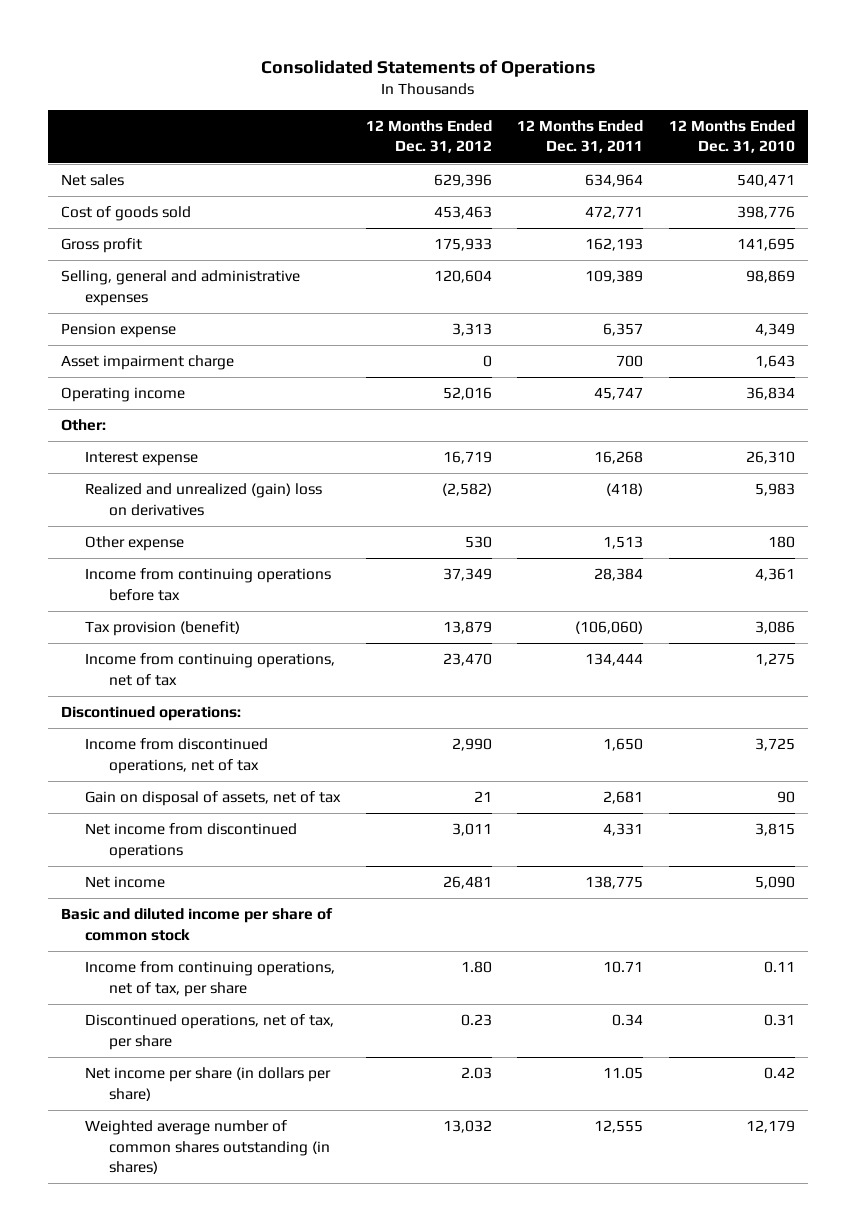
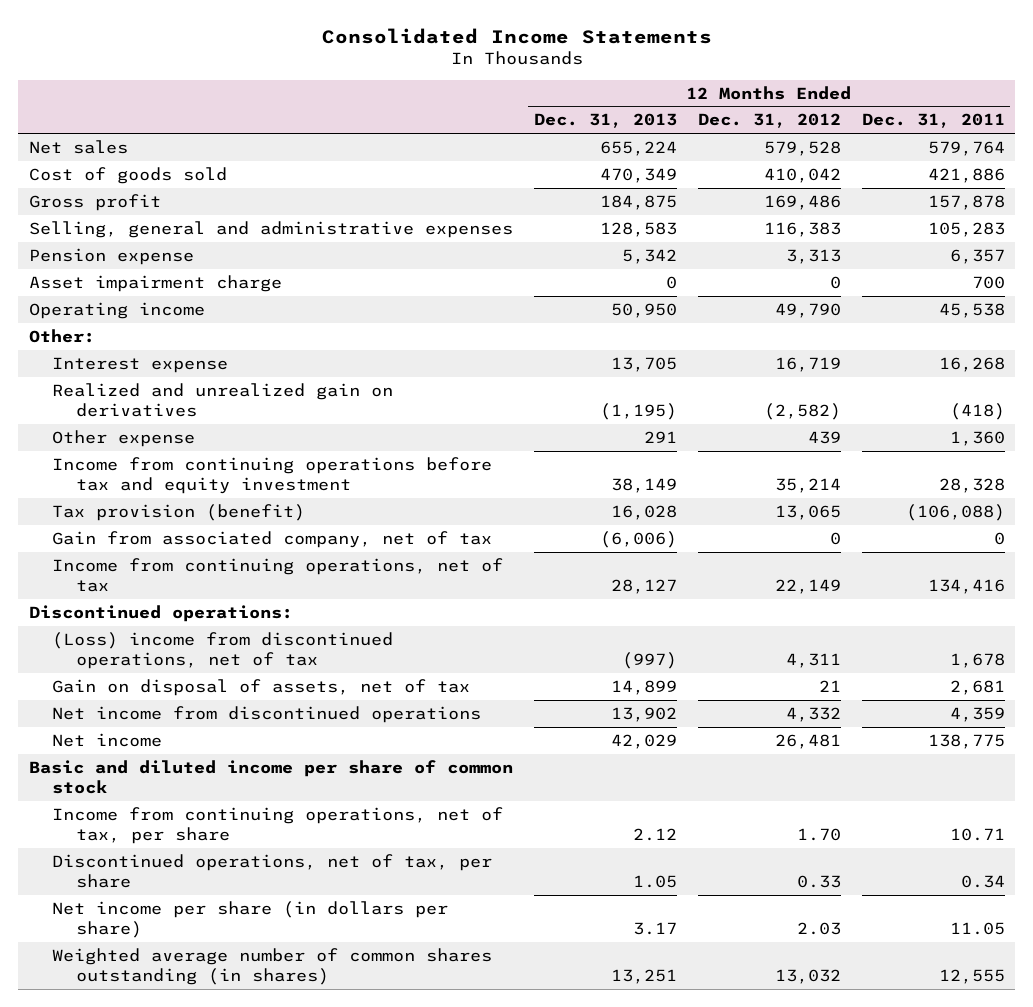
[261,59,596,77] Consolidated Statements of Operations -> [321,27,712,44] Consolidated Income Statements
[669,119,796,154] 12 Months Ended Dec. 31, 2010 -> none
none -> [533,113,677,129] Dec. 31, 2013
[433,174,492,188] 629,396 -> [763,140,841,156] 579,528
[585,174,644,188] 634,964 -> [927,140,1005,156] 579,764
[433,206,492,220] 453,463 -> [763,167,841,183] 410,042
[585,206,644,220] 472,771 -> [927,167,1005,183] 421,886
[433,238,492,252] 175,933 -> [763,194,841,210] 169,486
[585,238,644,252] 162,193 -> [927,194,1005,210] 157,878
[433,270,492,284] 120,604 -> [763,221,841,237] 116,383
[585,270,644,284] 109,389 -> [927,221,1005,237] 105,283
[442,387,492,401] 52,016 -> [774,302,841,318] 49,790
[594,387,644,401] 45,747 -> [938,302,1005,318] 45,538
[85,483,323,516] Realized and unrealized (gain) loss on derivatives -> [52,382,394,417] Realized and unrealized gain on derivatives
[464,536,492,549] 530 -> [807,430,841,444] 439
[603,536,644,550] 1,513 -> [949,430,1005,446] 1,360
[85,568,332,601] Income from continuing operations before tax -> [52,456,493,494] Income from continuing operations before tax and equity investment
[442,568,492,582] 37,349 -> [774,477,841,493] 35,214
[594,568,644,582] 28,384 -> [938,477,1005,493] 28,328
[442,621,492,635] 13,879 -> [774,504,841,520] 13,065
[575,621,644,635] (106,060) -> [905,503,1005,521] (106,088)
none -> [52,530,493,548] Gain from associated company, net of tax
[442,653,492,667] 23,470 -> [774,578,841,594] 22,149
[585,653,644,667] 134,444 -> [927,578,1005,594] 134,416
[85,738,269,774] Income from discontinued operations, net of tax -> [52,631,394,669] (Loss) income from discontinued operations, net of tax
[451,738,492,752] 2,990 -> [785,652,841,668] 4,311
[603,738,644,752] 1,650 -> [949,652,1005,668] 1,678
[451,823,492,837] 3,011 -> [785,706,841,722] 4,332
[603,823,644,837] 4,331 -> [949,706,1005,722] 4,359
[460,961,492,974] 1.80 -> [796,827,841,841] 1.70
[460,1014,492,1027] 0.23 -> [796,874,841,888] 0.33

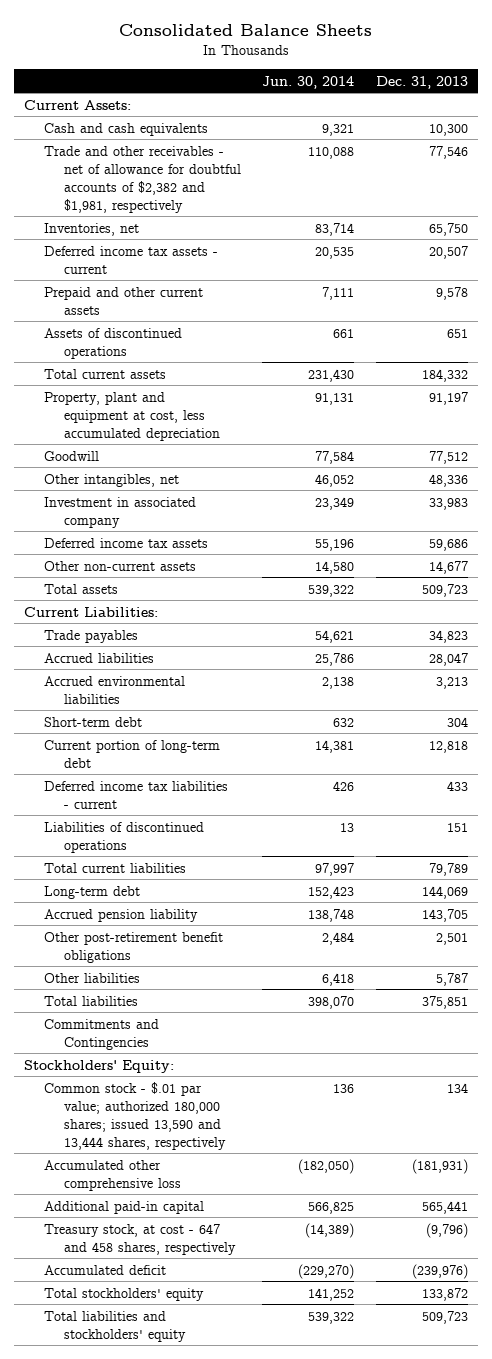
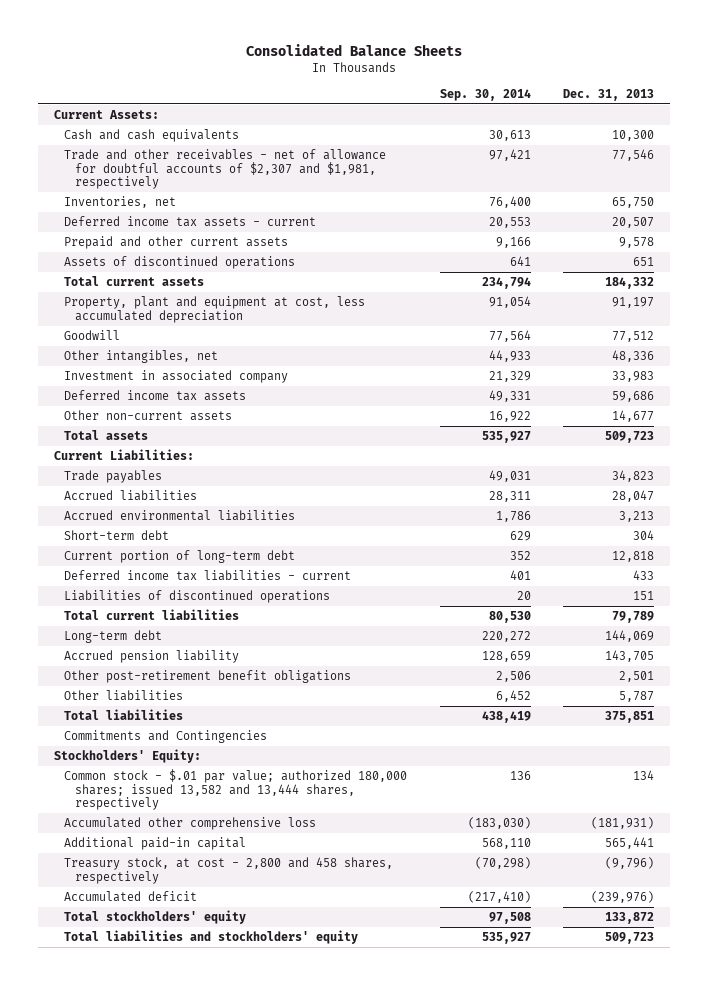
[262,75,355,89] Jun. 30, 2014 -> none
none -> [439,88,531,101] Sep. 30, 2014
[44,145,241,213] Trade and other receivables - net of allowance for doubtful accounts of $2,382 and $1,981, respectively -> [64,149,387,190] Trade and other receivables - net of allowance for doubtful accounts of $2,307 and $1,981, respectively
[44,1081,226,1150] Common stock - $.01 par value; authorized 180,000 shares; issued 13,590 and 13,444 shares, respectively -> [64,769,408,811] Common stock - $.01 par value; authorized 180,000 shares; issued 13,582 and 13,444 shares, respectively
[44,1223,236,1255] Treasury stock, at cost - 647 and 458 shares, respectively -> [64,857,394,884] Treasury stock, at cost - 2,800 and 458 shares, respectively

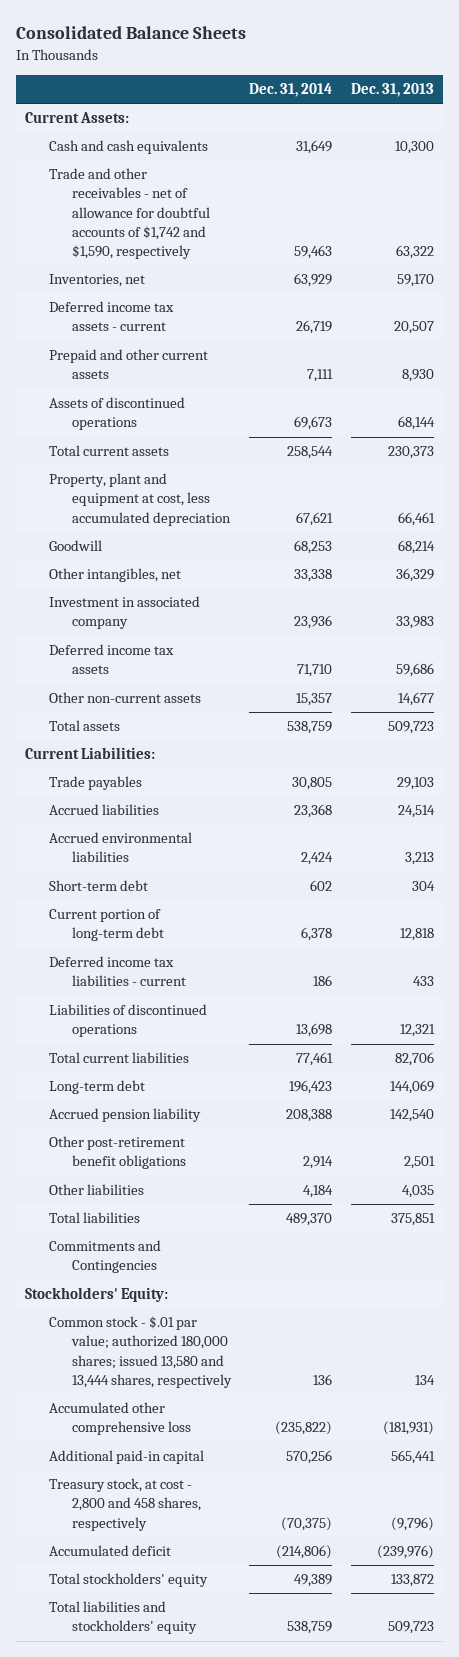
[439,88,531,101] Sep. 30, 2014 -> none
none -> [249,83,333,98] Dec. 31, 2014
[64,149,387,190] Trade and other receivables - net of allowance for doubtful accounts of $2,307 and $1,981, respectively -> [48,168,211,259] Trade and other receivables - net of allowance for doubtful accounts of $1,742 and $1,590, respectively
[612,149,655,162] 77,546 -> [395,244,434,259] 63,322
[612,197,655,209] 65,750 -> [396,274,434,288] 59,170
[619,237,655,249] 9,578 -> [401,369,434,383] 8,930
[633,257,655,267] 651 -> [397,416,435,431] 68,144
[605,277,655,290] 184,332 -> [387,446,434,460] 230,373
[612,297,655,309] 91,197 -> [397,511,435,526] 66,461
[612,331,655,343] 77,512 -> [397,540,435,555] 68,214
[612,350,655,363] 48,336 -> [395,568,434,583] 36,329
[612,470,655,483] 34,823 -> [396,777,434,791] 29,103
[612,490,655,503] 28,047 -> [397,805,435,819] 24,514
[633,591,655,601] 151 -> [399,1024,435,1038] 12,321
[612,611,655,624] 79,789 -> [394,1052,434,1067] 82,706
[605,650,655,663] 143,705 -> [389,1109,434,1123] 142,540
[619,691,655,703] 5,787 -> [401,1185,434,1199] 4,035
[64,769,408,811] Common stock - $.01 par value; authorized 180,000 shares; issued 13,582 and 13,444 shares, respectively -> [48,1316,233,1388] Common stock - $.01 par value; authorized 180,000 shares; issued 13,580 and 13,444 shares, respectively

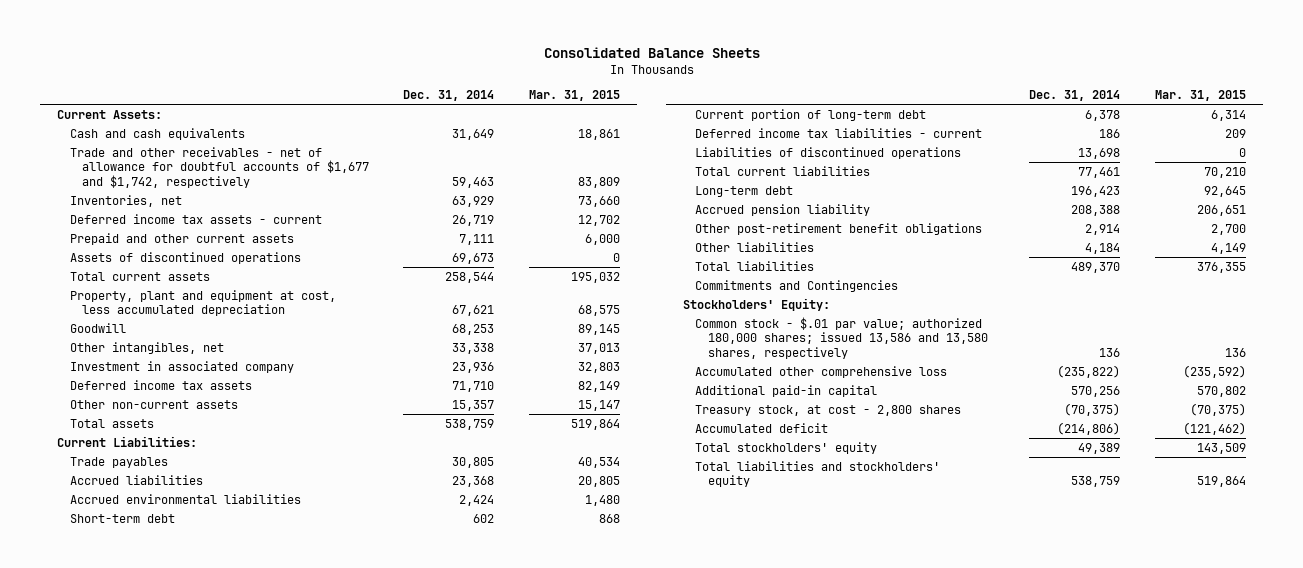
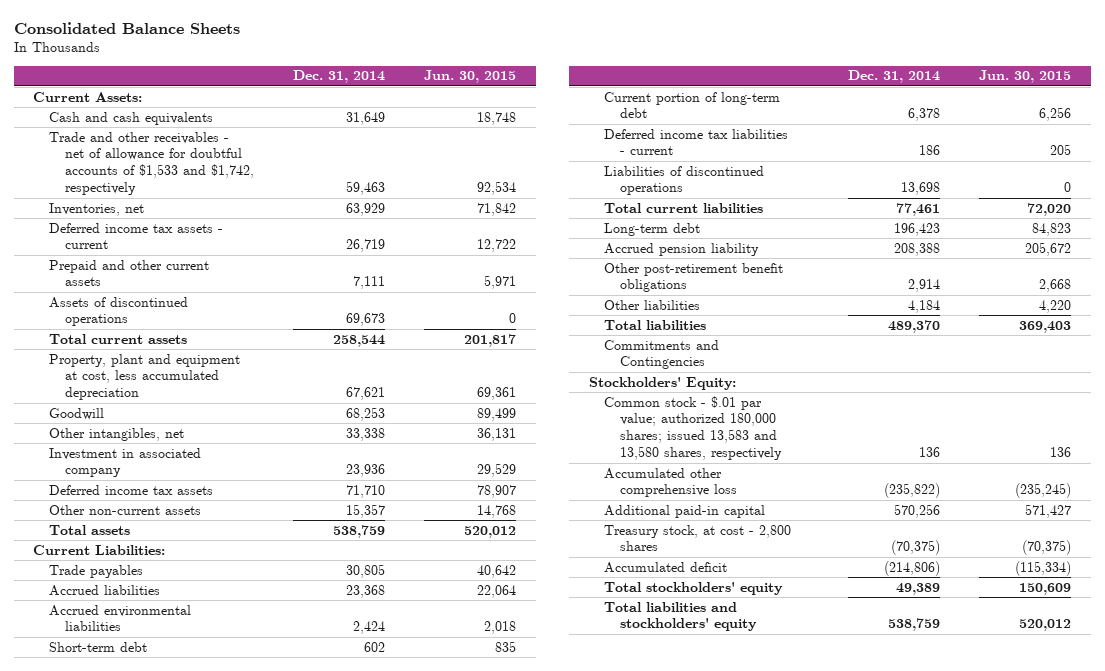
[528,90,620,102] Mar. 31, 2015 -> none
none -> [424,70,517,84] Jun. 30, 2015
[69,146,369,188] Trade and other receivables - net of allowance for doubtful accounts of $1,677 and $1,742, respectively -> [48,131,254,196] Trade and other receivables - net of allowance for doubtful accounts of $1,533 and $1,742, respectively
[695,316,988,359] Common stock - $.01 par value; authorized 180,000 shares; issued 13,586 and 13,580 shares, respectively -> [604,395,782,461] Common stock - $.01 par value; authorized 180,000 shares; issued 13,583 and 13,580 shares, respectively

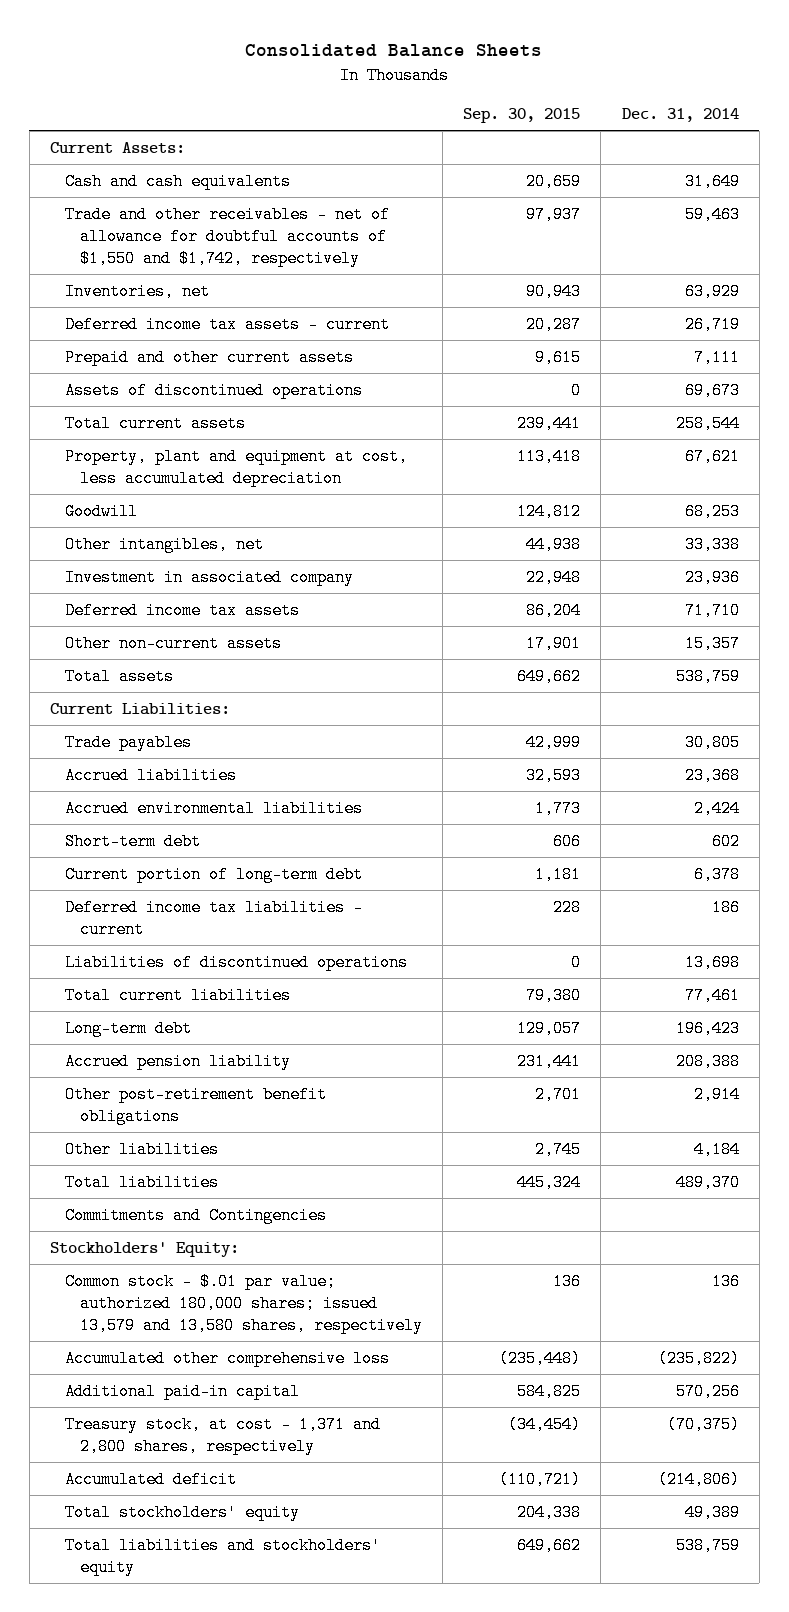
[424,70,517,84] Jun. 30, 2015 -> none
none -> [463,108,581,124] Sep. 30, 2015
[48,131,254,196] Trade and other receivables - net of allowance for doubtful accounts of $1,533 and $1,742, respectively -> [64,205,390,267] Trade and other receivables - net of allowance for doubtful accounts of $1,550 and $1,742, respectively
[604,395,782,461] Common stock - $.01 par value; authorized 180,000 shares; issued 13,583 and 13,580 shares, respectively -> [64,1272,423,1334] Common stock - $.01 par value; authorized 180,000 shares; issued 13,579 and 13,580 shares, respectively
[604,524,792,552] Treasury stock, at cost - 2,800 shares -> [64,1415,381,1455] Treasury stock, at cost - 1,371 and 2,800 shares, respectively

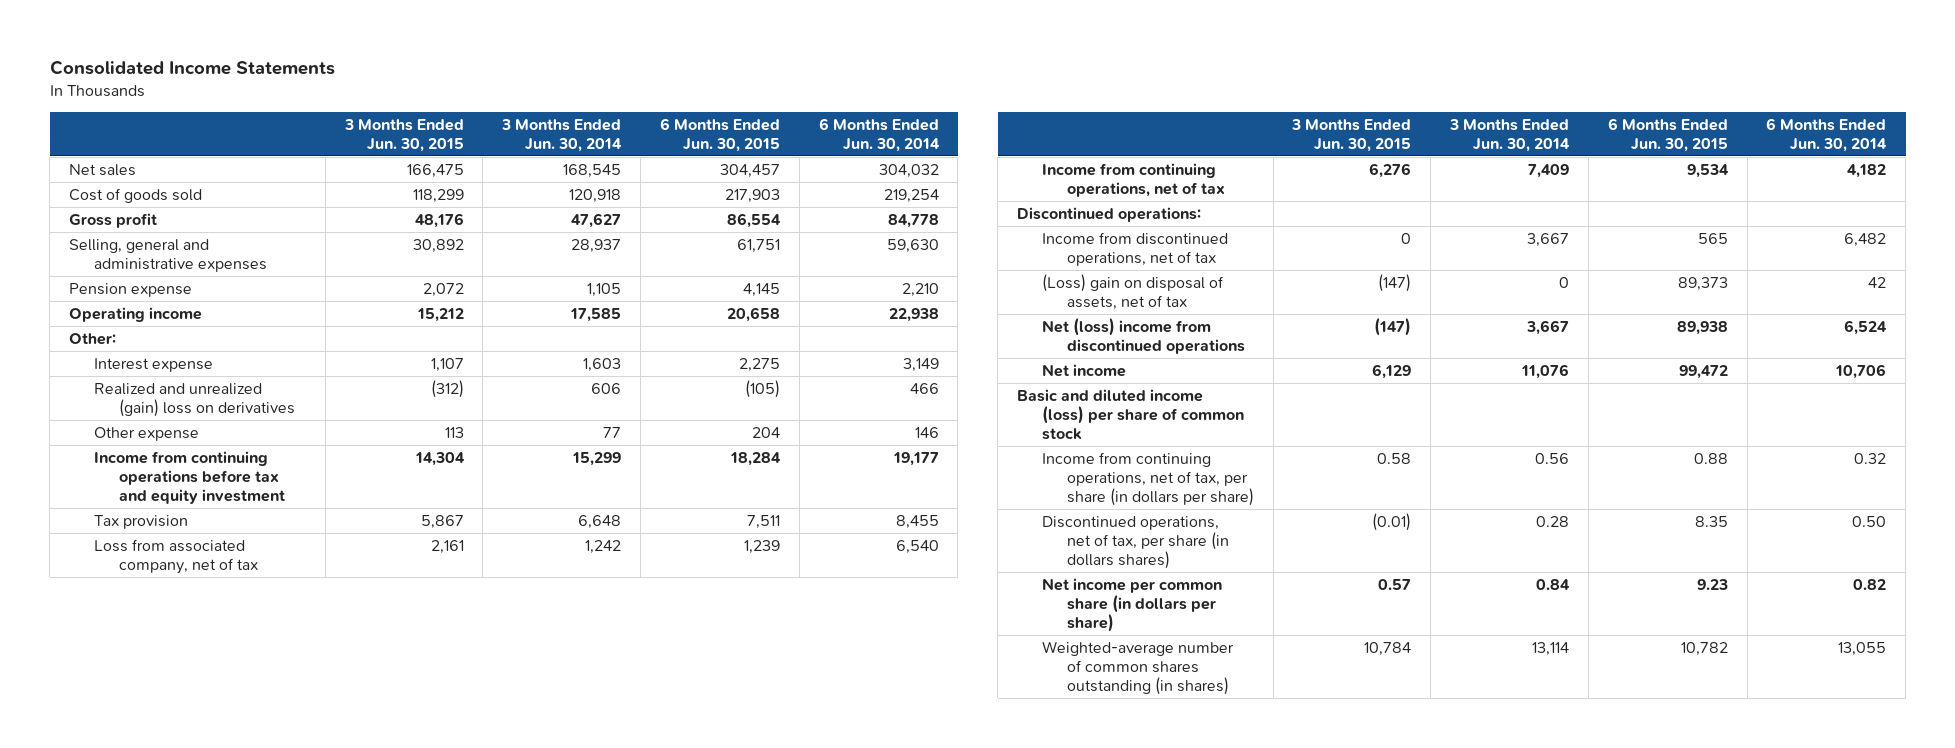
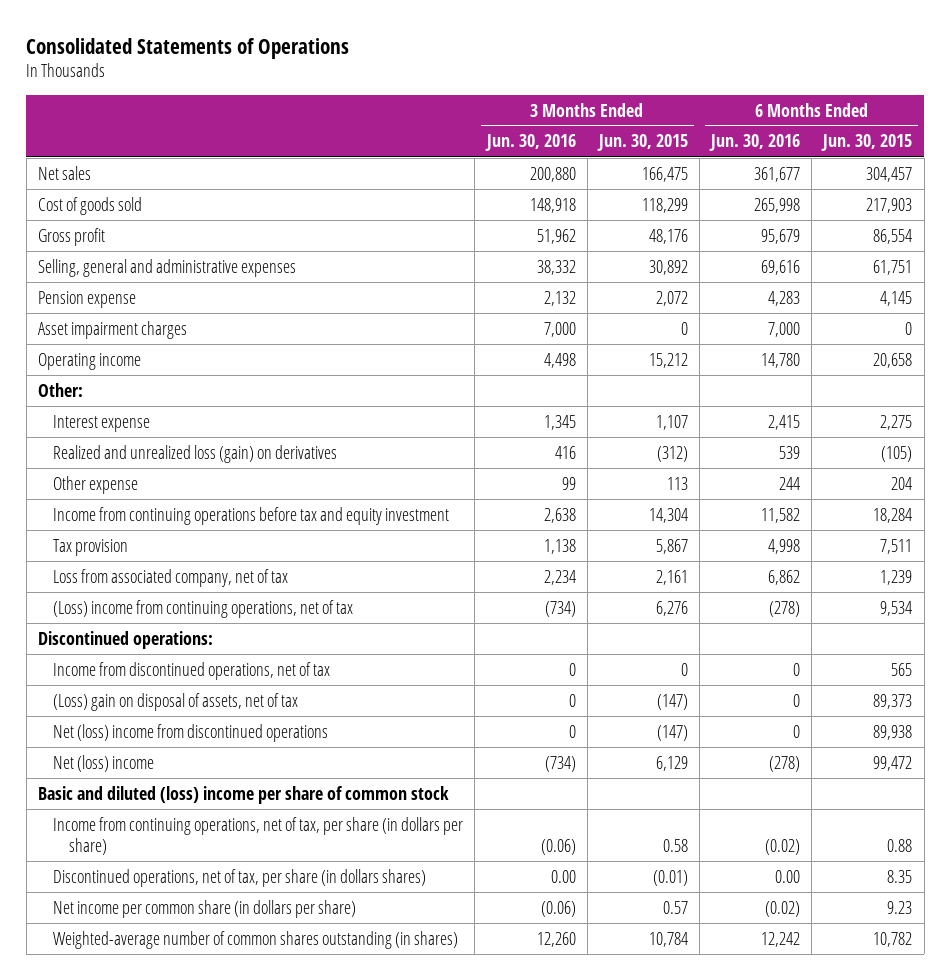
[49,60,335,76] Consolidated Income Statements -> [26,37,350,59] Consolidated Statements of Operations
[501,118,623,152] 3 Months Ended Jun. 30, 2014 -> none
[818,117,940,152] 6 Months Ended Jun. 30, 2014 -> none
none -> [484,134,576,152] Jun. 30, 2016
none -> [709,134,801,152] Jun. 30, 2016
none -> [37,320,187,339] Asset impairment charges
[93,383,295,417] Realized and unrealized (gain) loss on derivatives -> [53,444,338,463] Realized and unrealized loss (gain) on derivatives
[1041,163,1225,197] Income from continuing operations, net of tax -> [53,599,354,618] (Loss) income from continuing operations, net of tax
[1041,364,1126,378] Net income -> [53,754,155,772] Net (loss) income
[1016,389,1244,440] Basic and diluted income (loss) per share of common stock -> [37,785,449,804] Basic and diluted (loss) income per share of common stock

